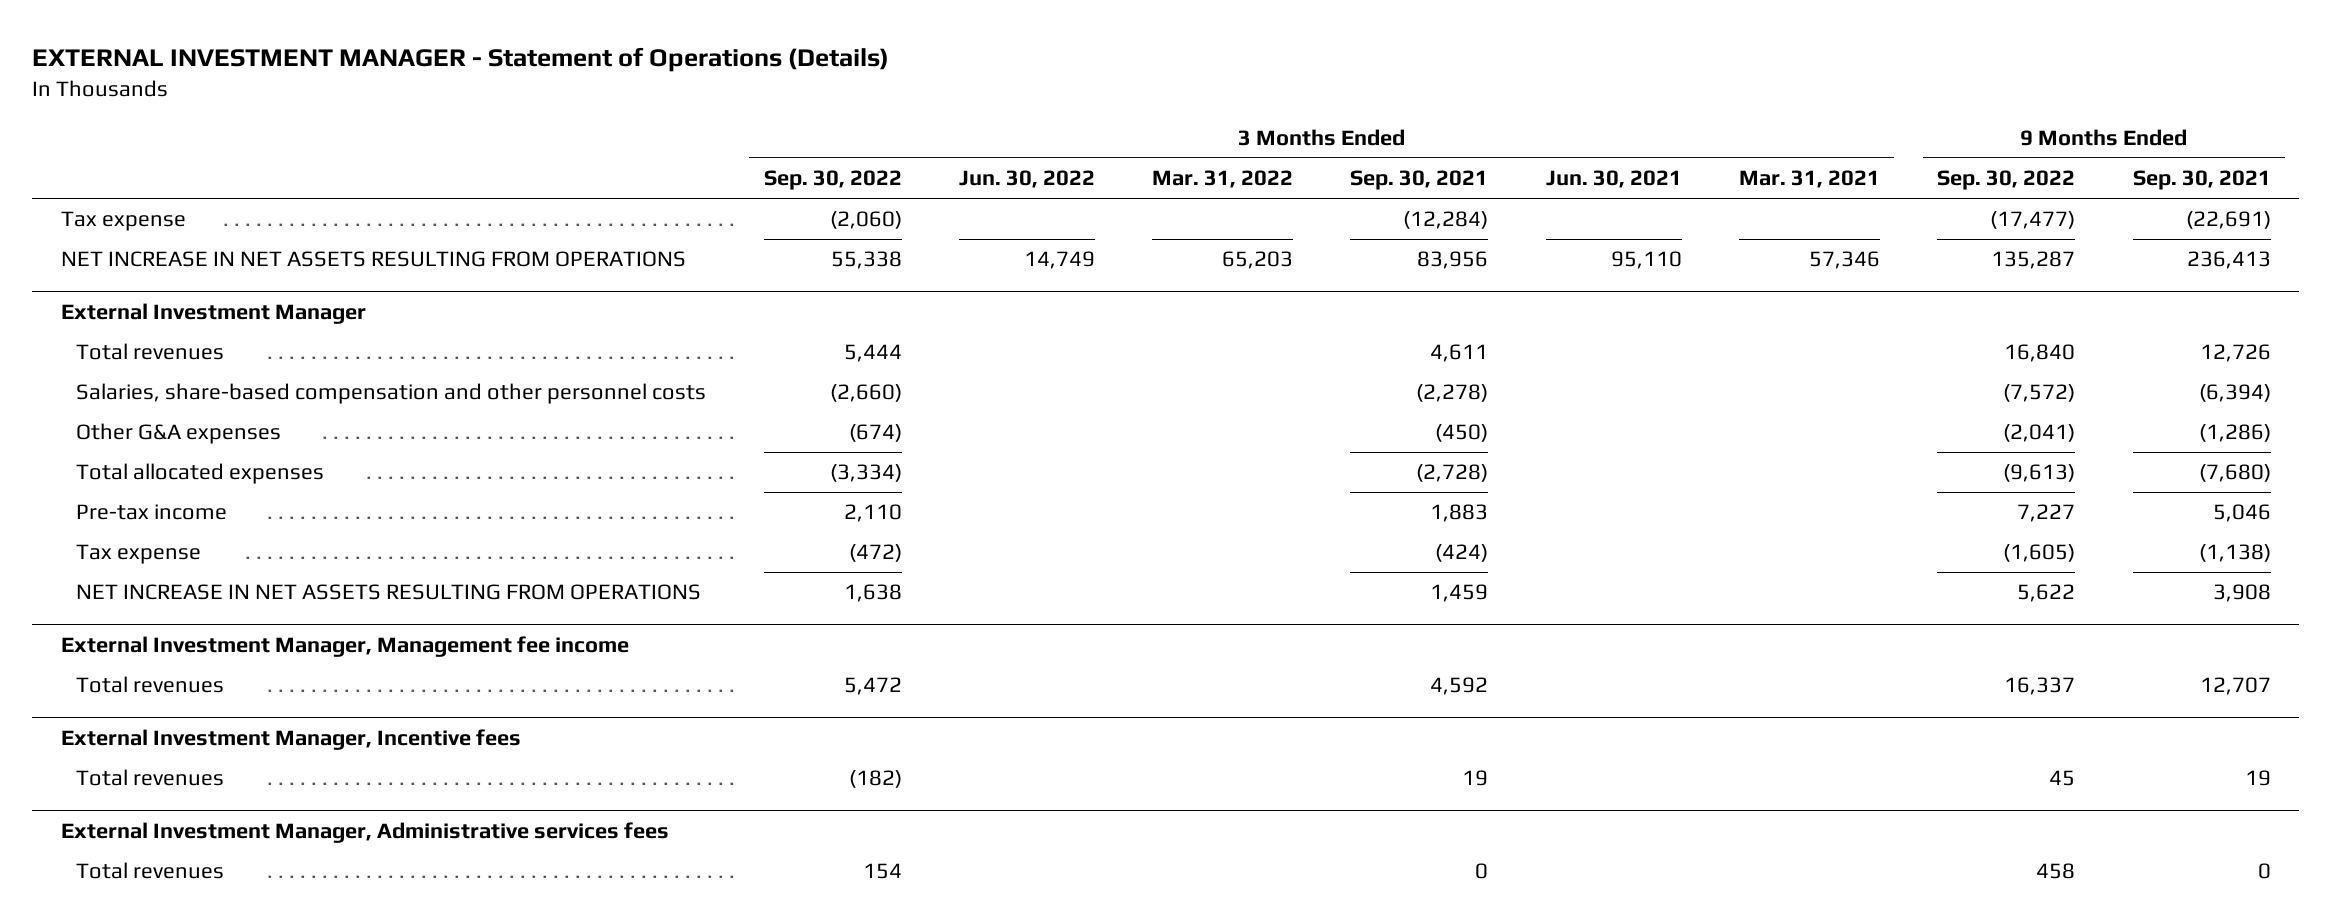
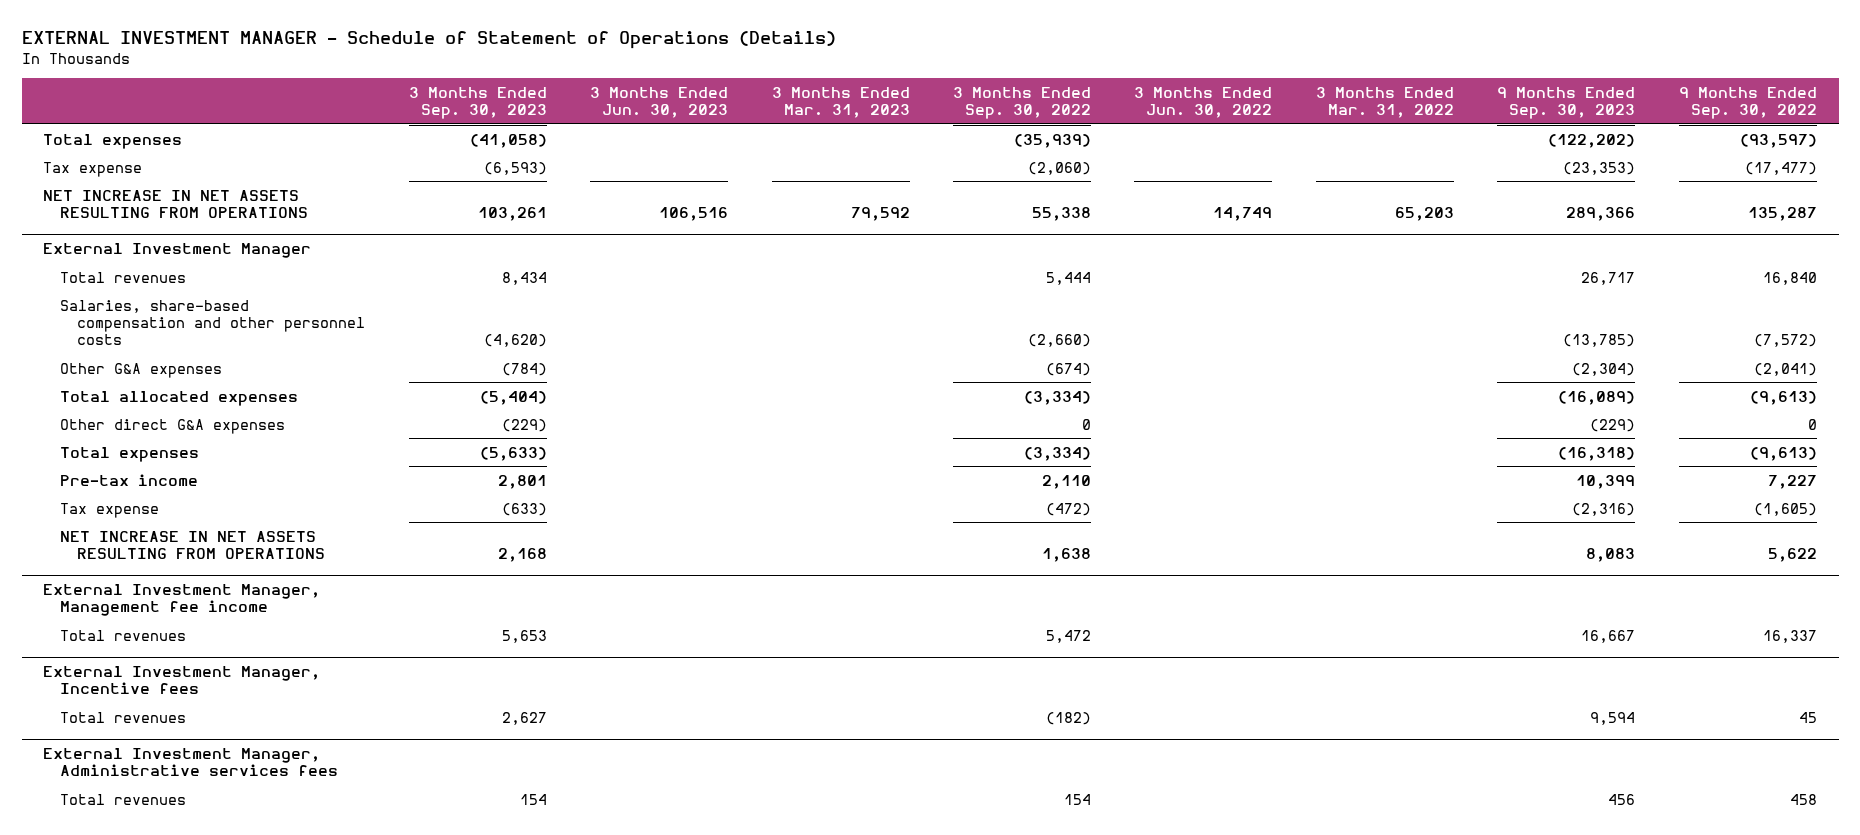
[31,47,889,73] EXTERNAL INVESTMENT MANAGER - Statement of Operations (Details) -> [21,31,836,50] EXTERNAL INVESTMENT MANAGER - Schedule of Statement of Operations (Details)
[1350,170,1489,191] Sep. 30, 2021 -> none
[1545,170,1682,189] Jun. 30, 2021 -> none
[1738,170,1880,189] Mar. 31, 2021 -> none
[2132,170,2271,191] Sep. 30, 2021 -> none
none -> [408,87,547,120] 3 Months Ended Sep. 30, 2023
none -> [590,87,729,119] 3 Months Ended Jun. 30, 2023
none -> [771,87,910,119] 3 Months Ended Mar. 31, 2023
none -> [1497,87,1636,120] 9 Months Ended Sep. 30, 2023
none -> [43,133,183,149] Total expenses
none -> [60,418,286,434] Other direct G&A expenses
none -> [60,446,200,462] Total expenses

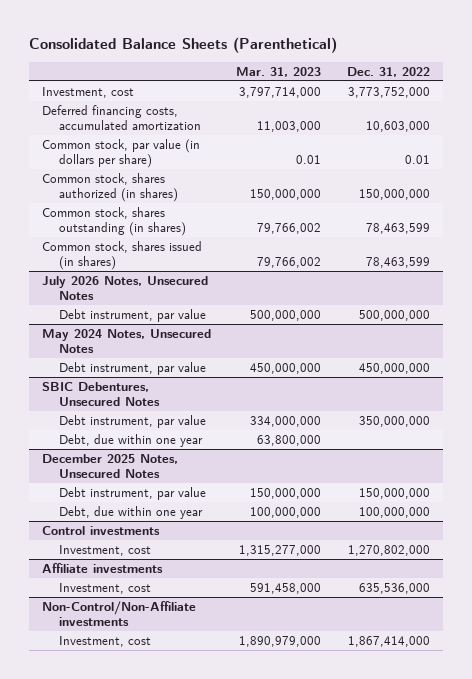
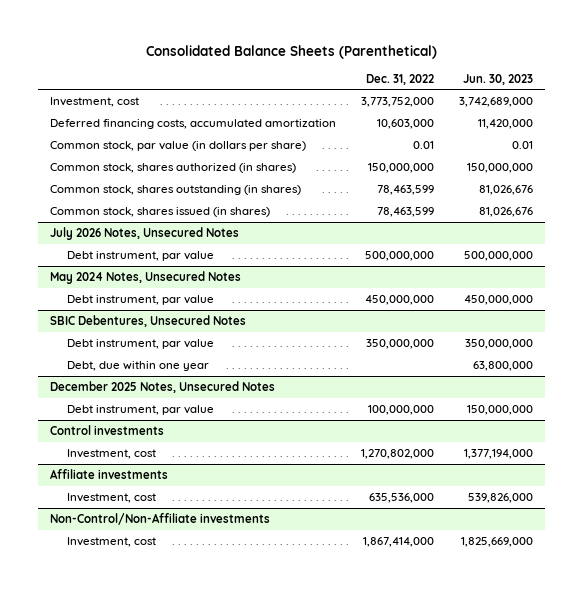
[236,66,322,77] Mar. 31, 2023 -> none
none -> [462,73,533,85] Jun. 30, 2023
[59,505,204,519] Debt, due within one year -> none
[358,487,430,499] 150,000,000 -> [368,404,435,415] 100,000,000

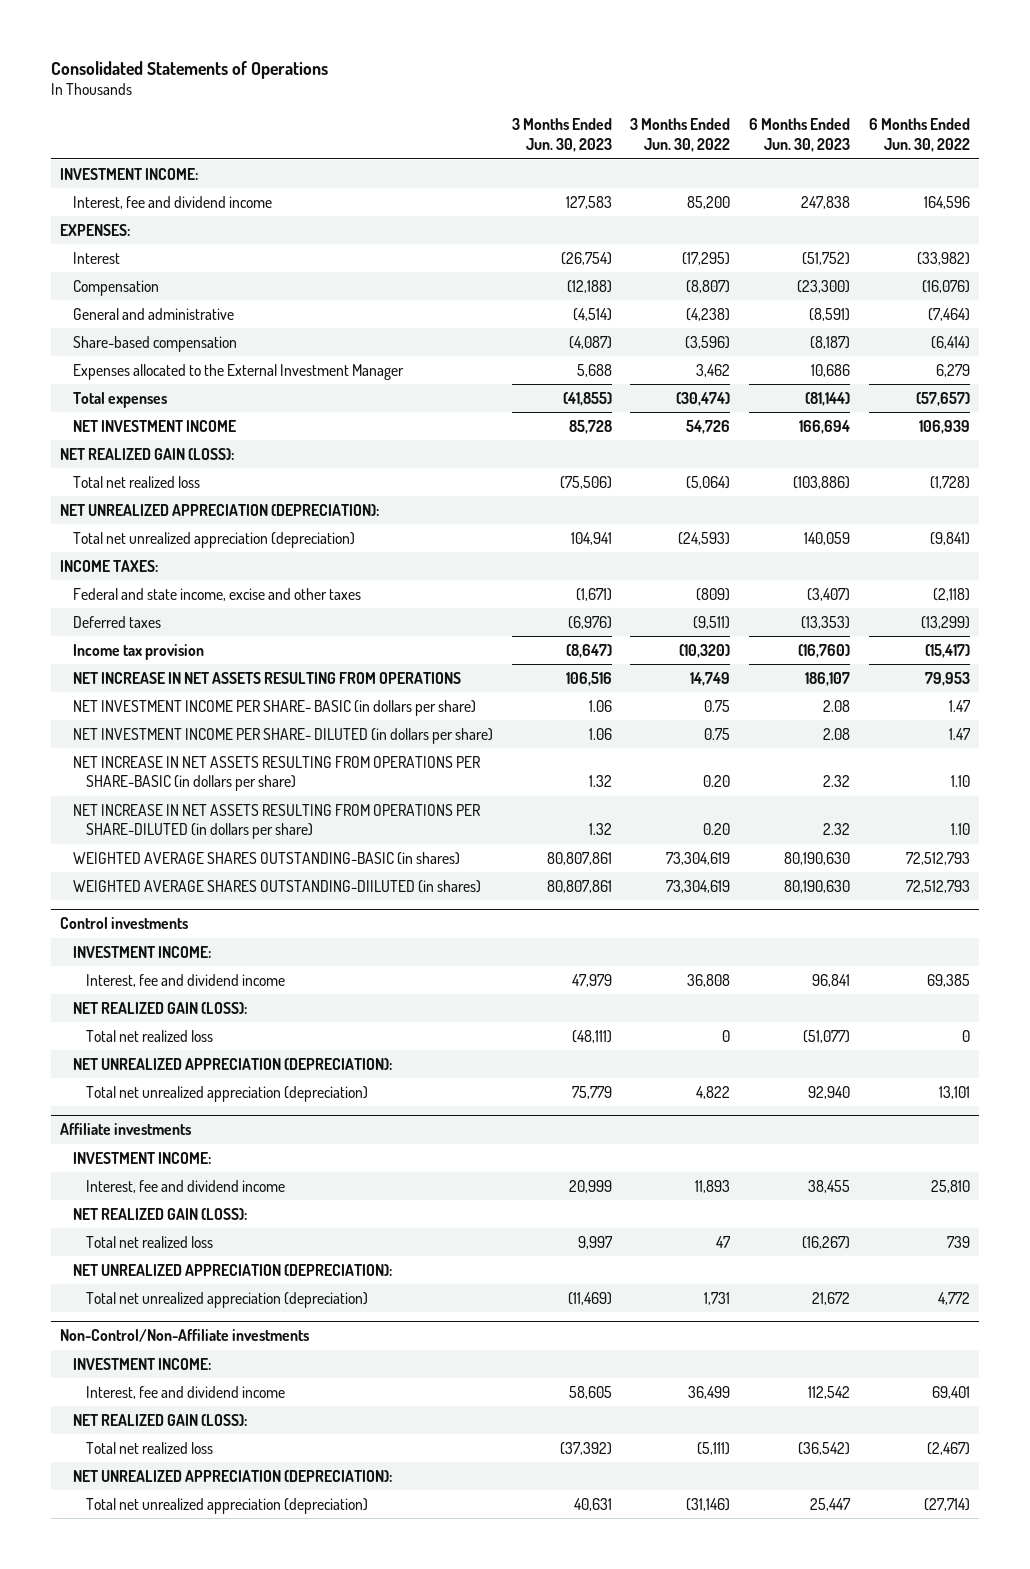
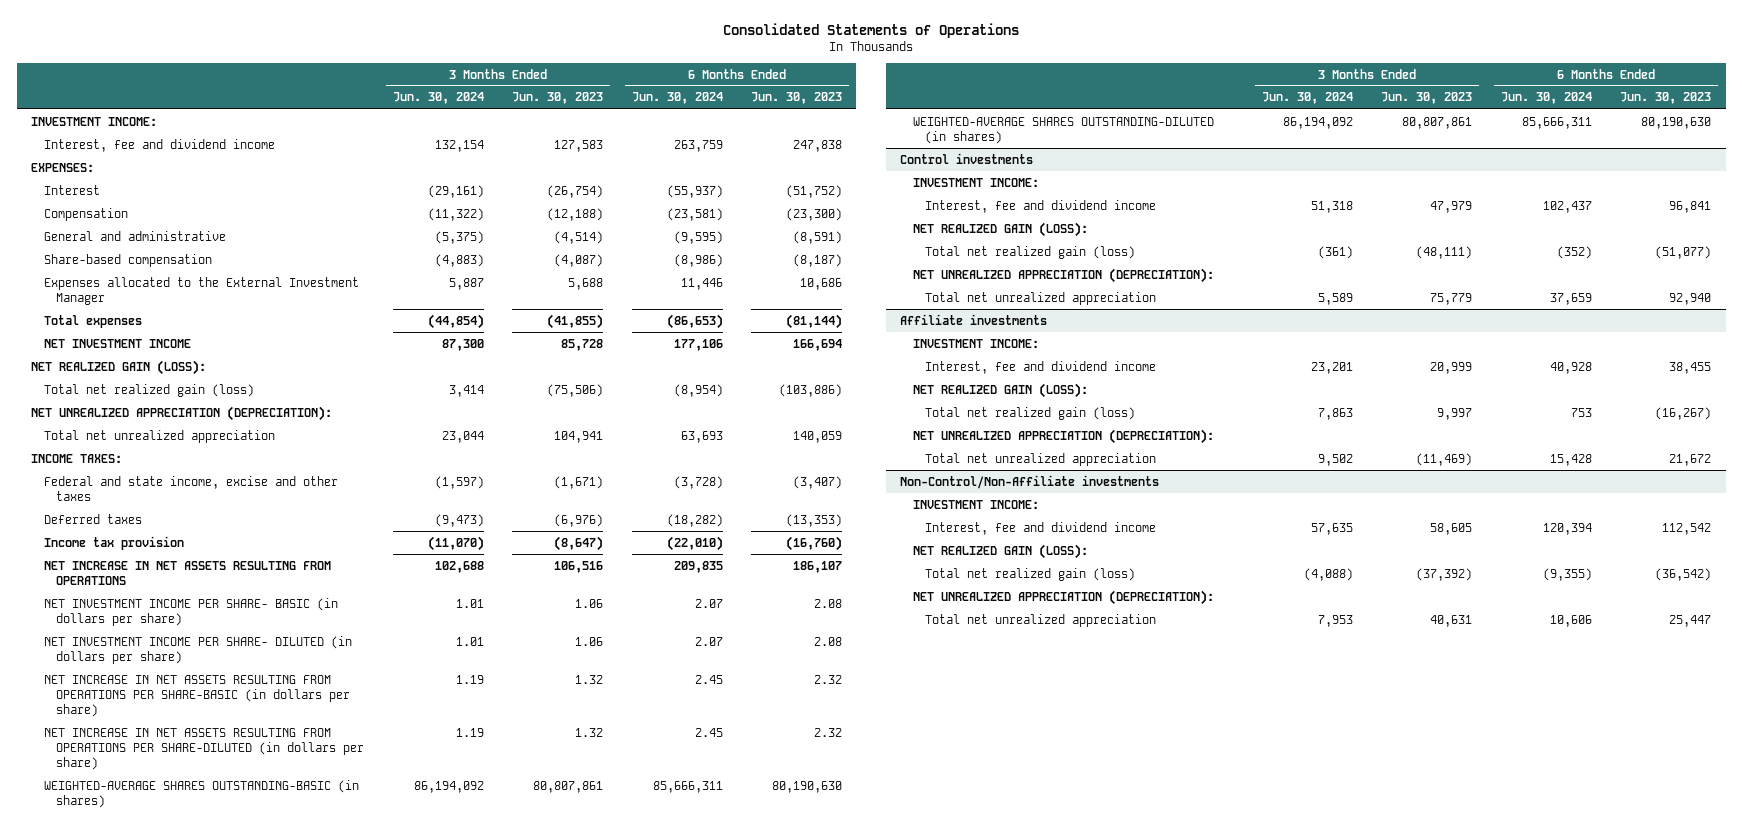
[630,118,731,153] 3 Months Ended Jun. 30, 2022 -> none
[868,118,970,153] 6 Months Ended Jun. 30, 2022 -> none
none -> [392,92,484,105] Jun. 30, 2024
none -> [631,92,723,105] Jun. 30, 2024
[73,475,201,488] Total net realized loss -> [43,383,254,397] Total net realized gain (loss)
[73,531,356,548] Total net unrealized appreciation (depreciation) -> [43,429,275,443] Total net unrealized appreciation
[73,851,461,865] WEIGHTED AVERAGE SHARES OUTSTANDING-BASIC (in shares) -> [43,779,359,808] WEIGHTED-AVERAGE SHARES OUTSTANDING-BASIC (in shares)
[73,879,482,893] WEIGHTED AVERAGE SHARES OUTSTANDING-DIILUTED (in shares) -> [912,116,1214,144] WEIGHTED-AVERAGE SHARES OUTSTANDING-DILUTED (in shares)
[86,1029,214,1042] Total net realized loss -> [925,245,1136,259] Total net realized gain (loss)
[86,1085,369,1102] Total net unrealized appreciation (depreciation) -> [925,291,1157,305] Total net unrealized appreciation
[86,1235,214,1248] Total net realized loss -> [925,406,1136,420] Total net realized gain (loss)
[86,1291,369,1308] Total net unrealized appreciation (depreciation) -> [925,452,1157,466] Total net unrealized appreciation
[86,1441,214,1454] Total net realized loss -> [925,567,1136,581] Total net realized gain (loss)
[86,1497,369,1514] Total net unrealized appreciation (depreciation) -> [925,613,1157,627] Total net unrealized appreciation

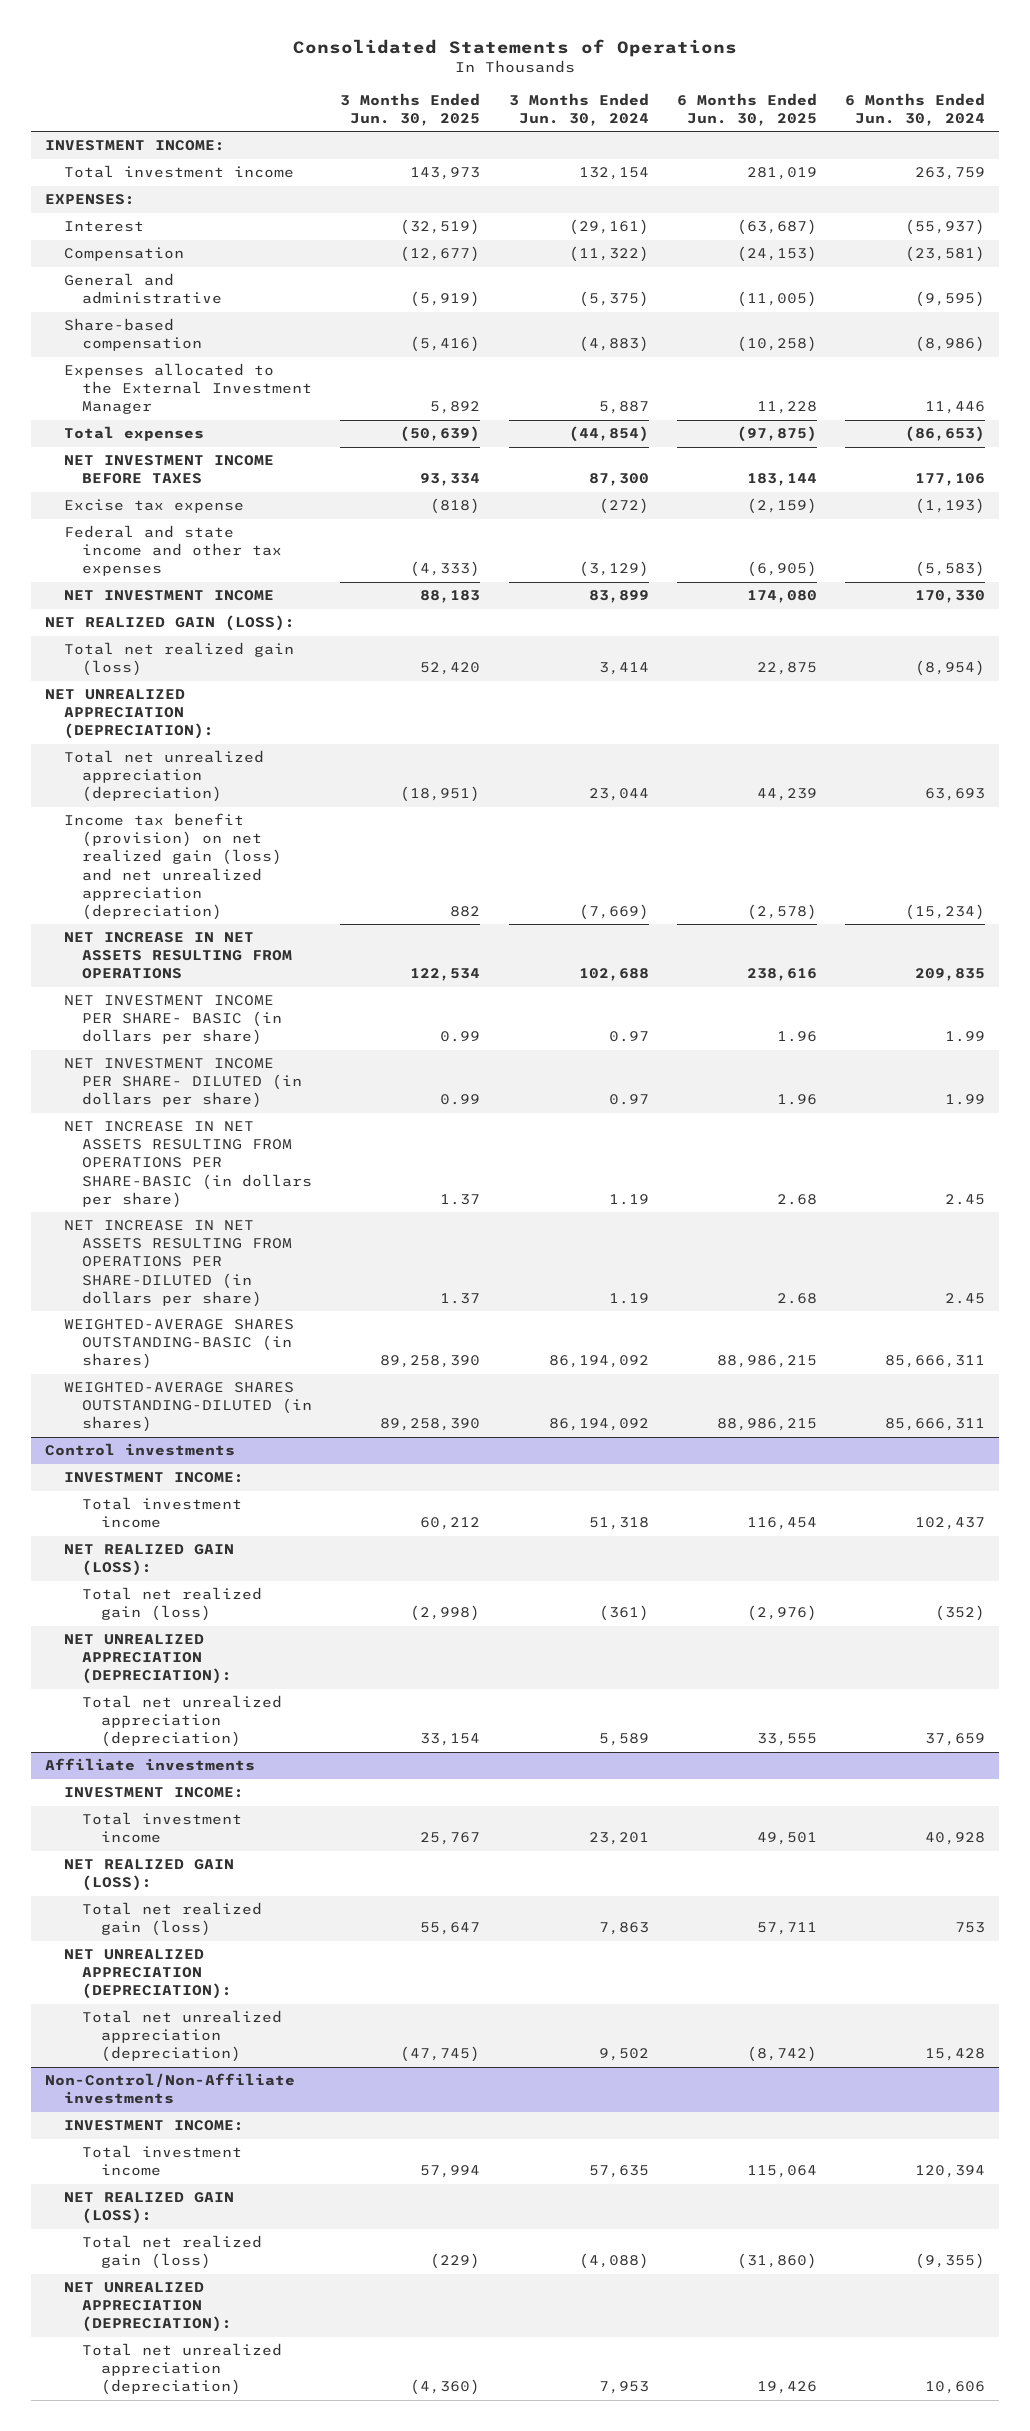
[512,92,604,105] Jun. 30, 2023 -> none
[751,92,843,105] Jun. 30, 2023 -> none
none -> [340,92,481,126] 3 Months Ended Jun. 30, 2025
none -> [676,92,817,126] 6 Months Ended Jun. 30, 2025
[43,138,275,152] Interest, fee and dividend income -> [63,165,294,179] Total investment income
none -> [63,455,274,485] NET INVESTMENT INCOME BEFORE TAXES
none -> [63,499,244,514] Excise tax expense
none -> [63,525,283,577] Federal and state income and other tax expenses
[441,338,484,351] 87,300 -> [588,590,649,604] 83,899
[673,338,723,351] 177,106 -> [914,590,985,604] 170,330
[31,453,123,463] INCOME TAXES: -> none
[43,475,338,501] Federal and state income, excise and other taxes -> none
[43,513,142,524] Deferred taxes -> none
[43,535,184,550] Income tax provision -> none
[43,429,275,443] Total net unrealized appreciation -> [63,750,264,803] Total net unrealized appreciation (depreciation)
none -> [63,813,283,920] Income tax benefit (provision) on net realized gain (loss) and net unrealized appreciation (depreciation)
[455,598,484,608] 1.01 -> [608,1031,649,1043] 0.97
[694,598,723,608] 2.07 -> [944,1031,985,1043] 1.99
[455,636,484,646] 1.01 -> [608,1094,649,1106] 0.97
[694,636,723,646] 2.07 -> [944,1094,985,1106] 1.99
[925,199,1157,213] Interest, fee and dividend income -> [82,1497,243,1529] Total investment income
[925,291,1157,305] Total net unrealized appreciation -> [82,1695,283,1748] Total net unrealized appreciation (depreciation)
[925,360,1157,374] Interest, fee and dividend income -> [82,1812,243,1844] Total investment income
[925,452,1157,466] Total net unrealized appreciation -> [82,2010,283,2063] Total net unrealized appreciation (depreciation)
[925,521,1157,535] Interest, fee and dividend income -> [82,2145,243,2177] Total investment income
[925,613,1157,627] Total net unrealized appreciation -> [82,2343,283,2396] Total net unrealized appreciation (depreciation)

